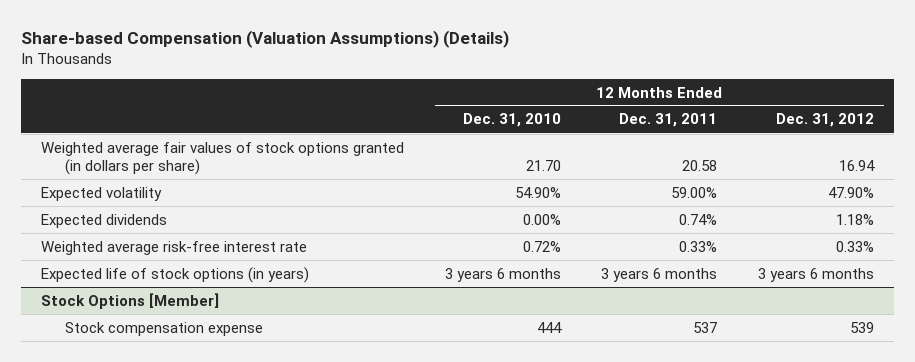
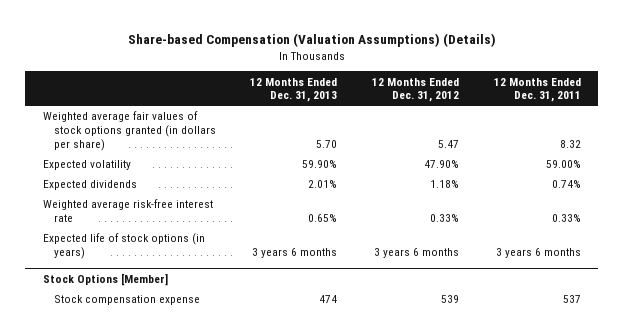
[462,113,561,128] Dec. 31, 2010 -> none
none -> [250,77,338,103] 12 Months Ended Dec. 31, 2013
[682,160,718,172] 20.58 -> [559,140,581,149] 8.32
[838,160,875,172] 16.94 -> [437,140,459,149] 5.47

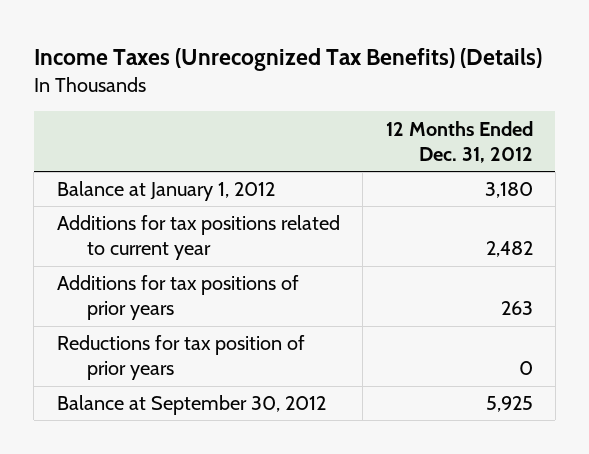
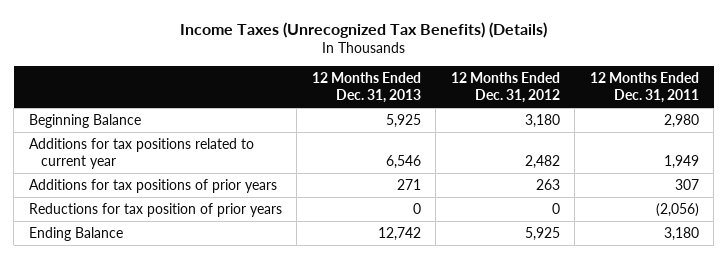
none -> [311,71,421,103] 12 Months Ended Dec. 31, 2013
none -> [589,71,699,103] 12 Months Ended Dec. 31, 2011
[56,181,275,202] Balance at January 1, 2012 -> [28,113,141,128] Beginning Balance
[56,395,326,416] Balance at September 30, 2012 -> [28,226,123,241] Ending Balance

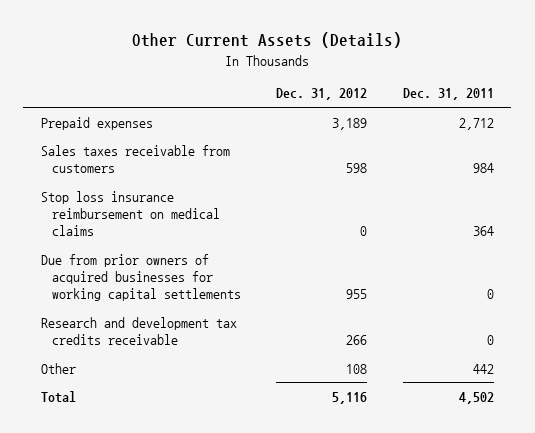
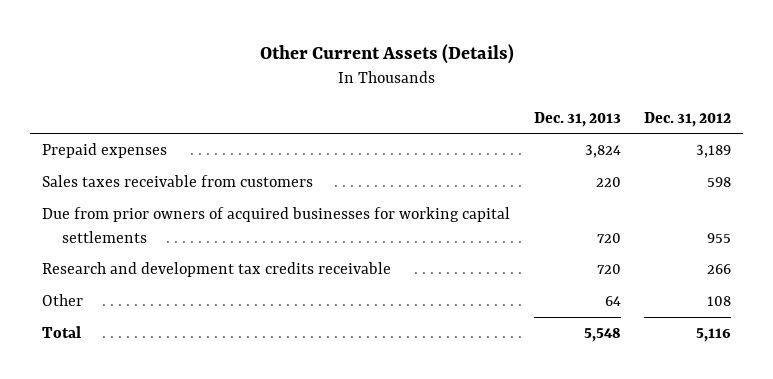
[402,88,494,101] Dec. 31, 2011 -> none
none -> [533,111,621,127] Dec. 31, 2013
[41,190,220,237] Stop loss insurance reimbursement on medical claims -> none

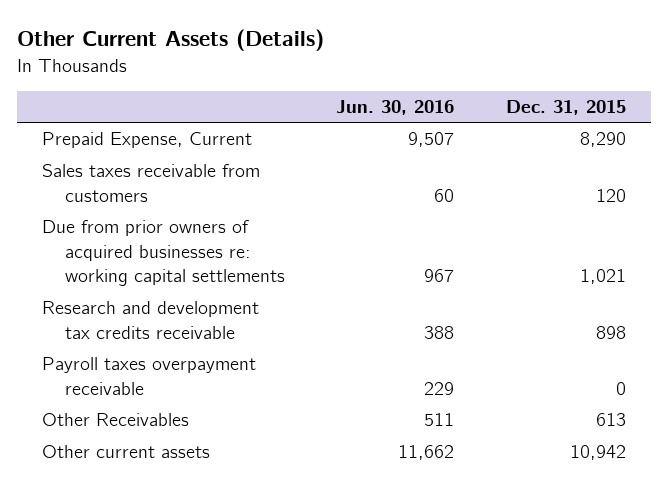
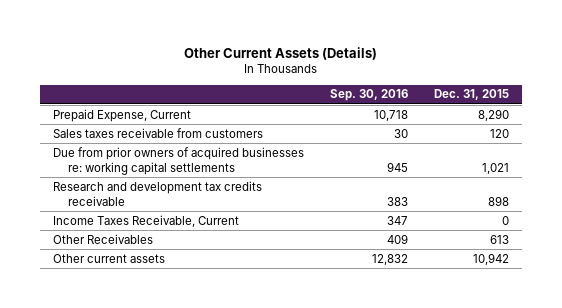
[336,100,455,116] Jun. 30, 2016 -> none
none -> [330,89,409,102] Sep. 30, 2016
[42,357,257,395] Payroll taxes overpayment receivable -> none
none -> [52,214,239,227] Income Taxes Receivable, Current

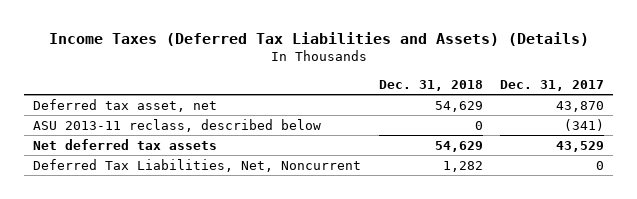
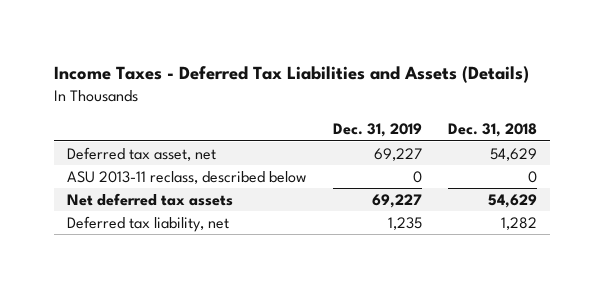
[48,31,589,46] Income Taxes (Deferred Tax Liabilities and Assets) (Details) -> [54,66,530,84] Income Taxes - Deferred Tax Liabilities and Assets (Details)
[500,79,605,91] Dec. 31, 2017 -> none
none -> [332,123,422,138] Dec. 31, 2019
[32,158,361,172] Deferred Tax Liabilities, Net, Noncurrent -> [67,216,230,233] Deferred tax liability, net

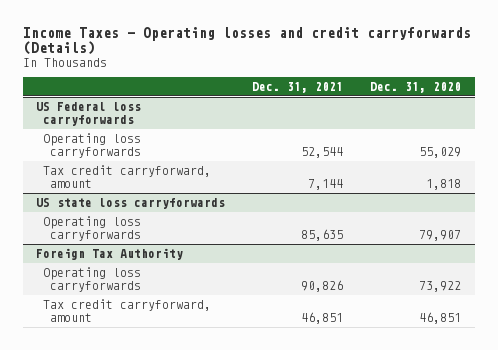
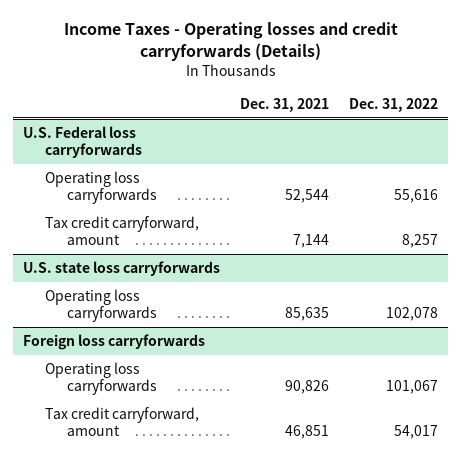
[370,81,462,93] Dec. 31, 2020 -> none
none -> [349,97,439,112] Dec. 31, 2022
[36,102,142,126] US Federal loss carryforwards -> [23,126,143,158] U.S. Federal loss carryforwards
[36,198,226,210] US state loss carryforwards -> [23,261,221,277] U.S. state loss carryforwards
[36,248,184,261] Foreign Tax Authority -> [23,334,206,351] Foreign loss carryforwards

